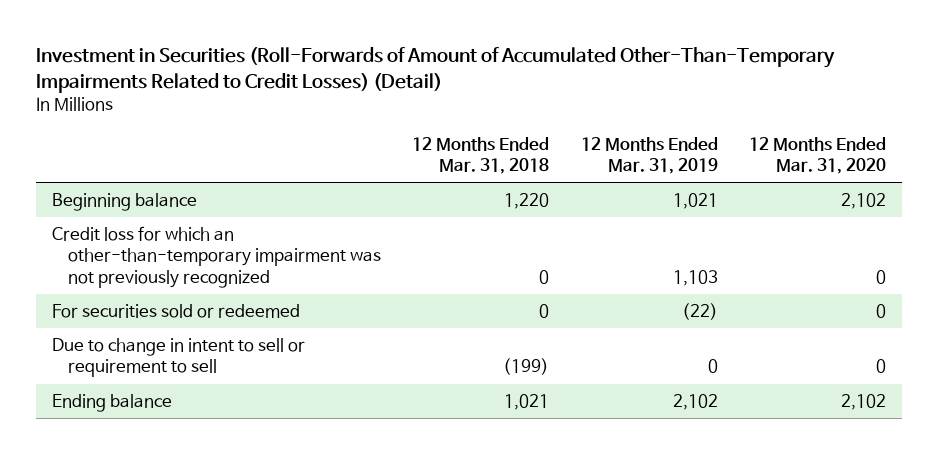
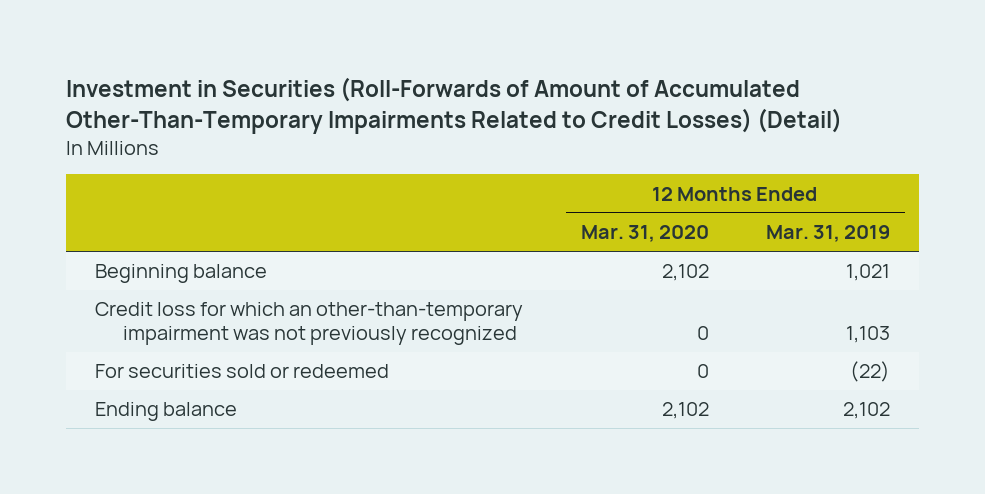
[412,136,550,174] 12 Months Ended Mar. 31, 2018 -> none
[51,338,305,378] Due to change in intent to sell or requirement to sell -> none

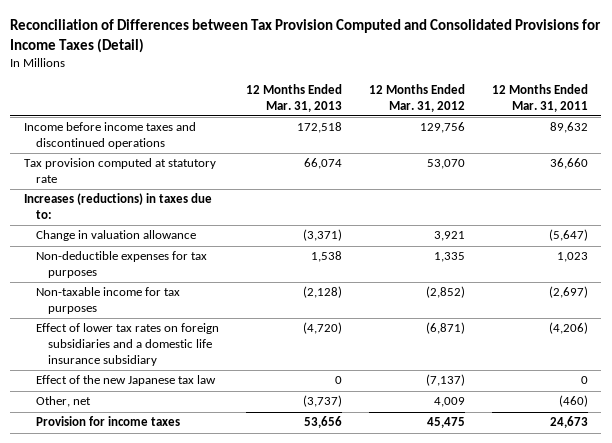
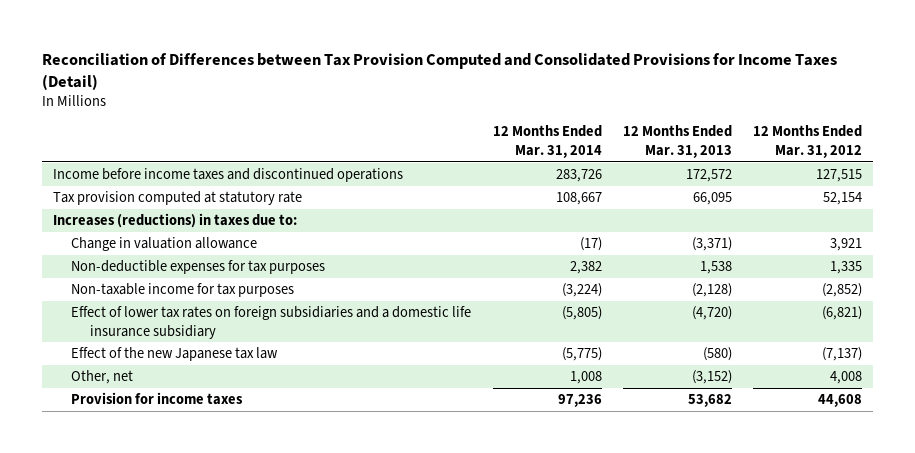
[491,83,588,112] 12 Months Ended Mar. 31, 2011 -> none
none -> [492,125,602,158] 12 Months Ended Mar. 31, 2014
[296,122,342,134] 172,518 -> [685,169,732,183] 172,572
[419,122,465,134] 129,756 -> [815,169,862,183] 127,515
[303,158,342,170] 66,074 -> [692,192,732,206] 66,095
[426,159,465,170] 53,070 -> [822,192,862,206] 52,154
[425,322,465,335] (6,871) -> [821,306,862,321] (6,821)
[334,376,342,385] 0 -> [702,347,732,362] (580)
[302,395,342,408] (3,737) -> [691,370,732,385] (3,152)
[433,397,465,408] 4,009 -> [829,371,862,385] 4,008
[303,416,342,429] 53,656 -> [687,394,732,408] 53,682
[426,417,465,429] 45,475 -> [817,394,862,408] 44,608

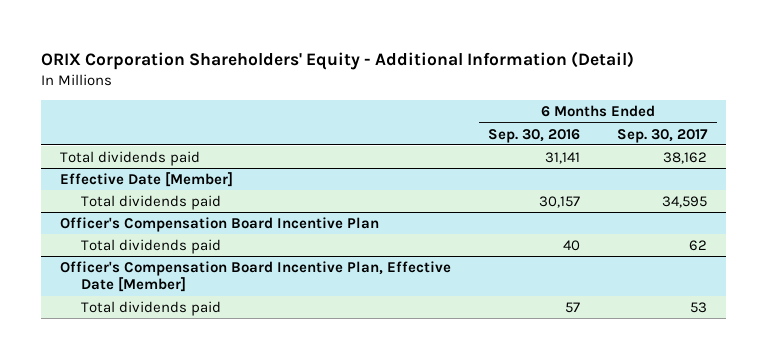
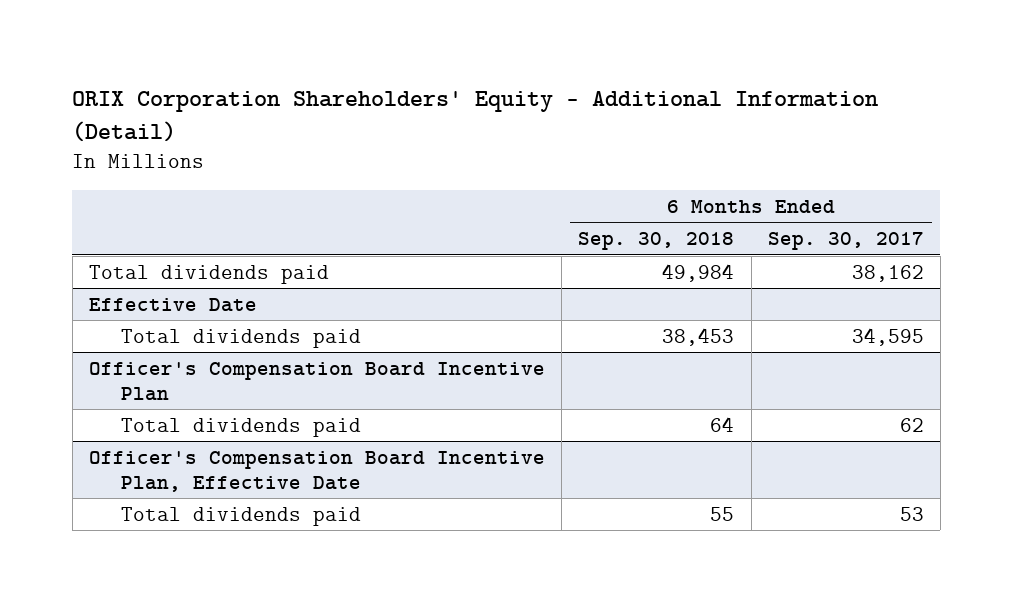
[488,128,581,143] Sep. 30, 2016 -> none
none -> [578,232,735,251] Sep. 30, 2018
[59,171,233,187] Effective Date [Member] -> [88,297,257,312] Effective Date
[59,260,451,293] Officer's Compensation Board Incentive Plan, Effective Date [Member] -> [88,450,545,492] Officer's Compensation Board Incentive Plan, Effective Date

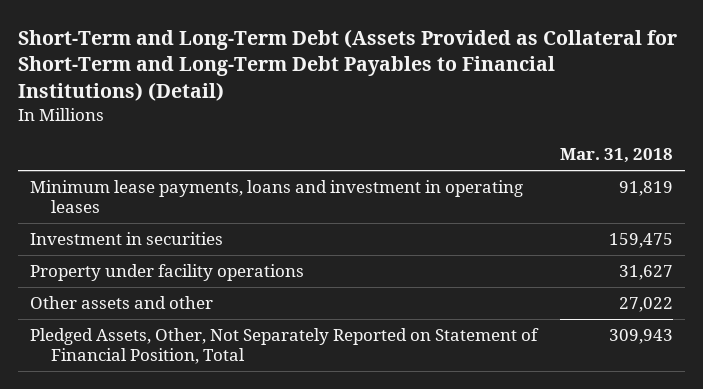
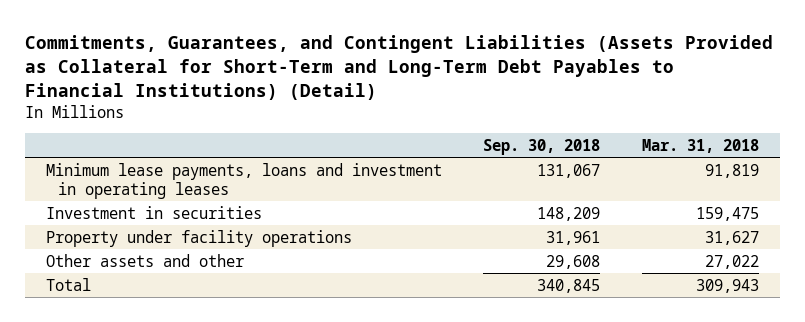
[18,28,678,101] Short-Term and Long-Term Debt (Assets Provided as Collateral for Short-Term and Long-Term Debt Payables to Financial Institutions) (Detail) -> [25,35,774,100] Commitments, Guarantees, and Contingent Liabilities (Assets Provided as Collateral for Short-Term and Long-Term Debt Payables to Financial Institutions) (Detail)
none -> [483,138,601,155] Sep. 30, 2018
[29,328,539,365] Pledged Assets, Other, Not Separately Reported on Statement of Financial Position, Total -> [45,277,91,291] Total

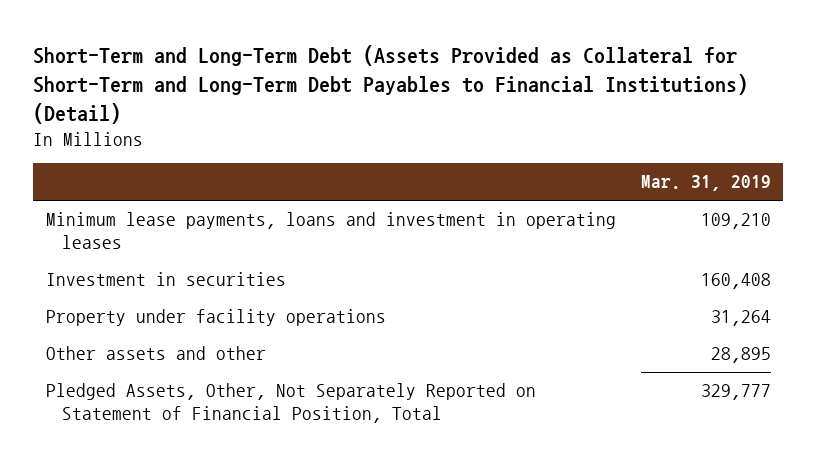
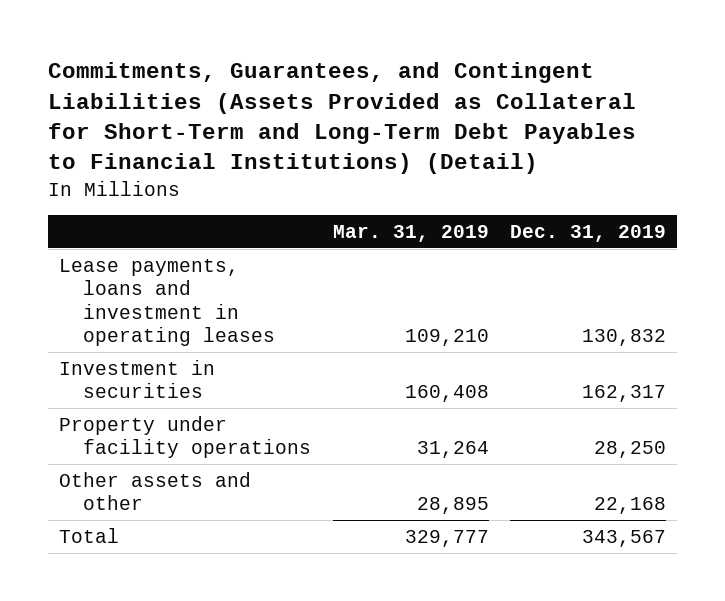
[33,45,749,124] Short-Term and Long-Term Debt (Assets Provided as Collateral for Short-Term and Long-Term Debt Payables to Financial Institutions) (Detail) -> [48,62,637,175] Commitments, Guarantees, and Contingent Liabilities (Assets Provided as Collateral for Short-Term and Long-Term Debt Payables to Financial Institutions) (Detail)
none -> [510,224,667,242] Dec. 31, 2019
[45,212,616,250] Minimum lease payments, loans and investment in operating leases -> [58,258,276,346] Lease payments, loans and investment in operating leases
[45,383,536,424] Pledged Assets, Other, Not Separately Reported on Statement of Financial Position, Total -> [58,527,119,543] Total

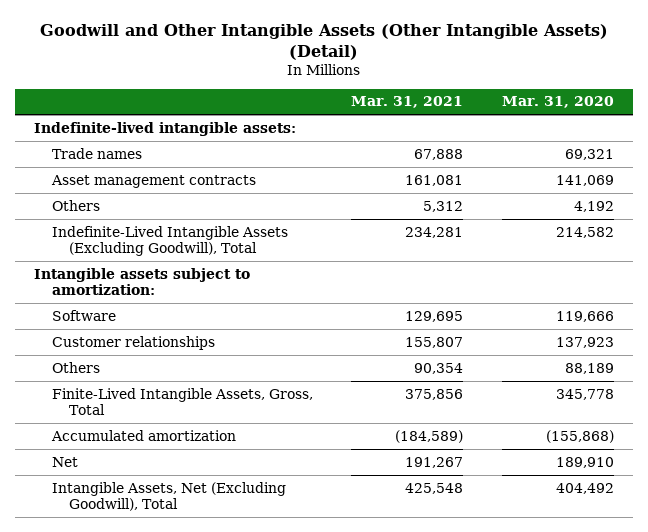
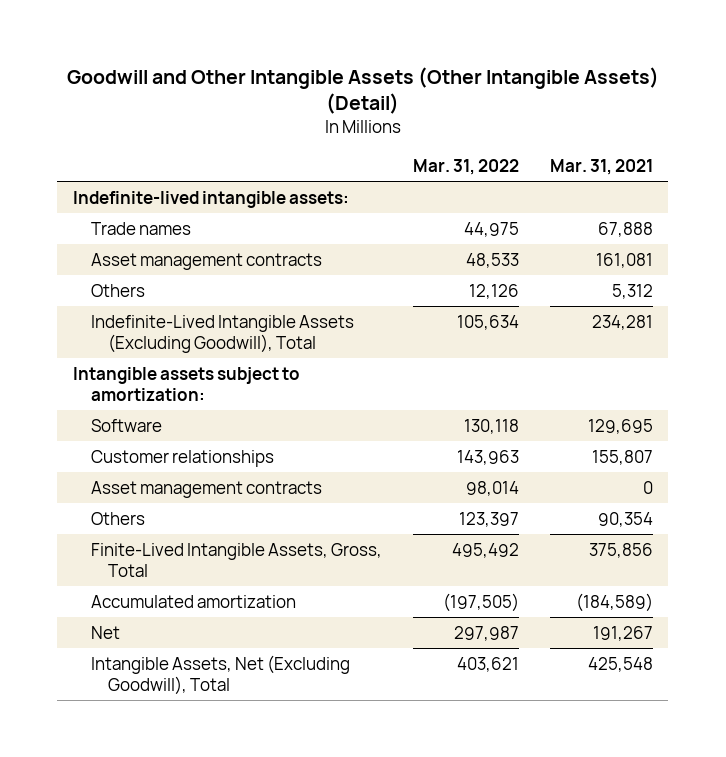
[501,96,614,109] Mar. 31, 2020 -> none
none -> [412,158,519,175] Mar. 31, 2022
none -> [90,480,322,498] Asset management contracts

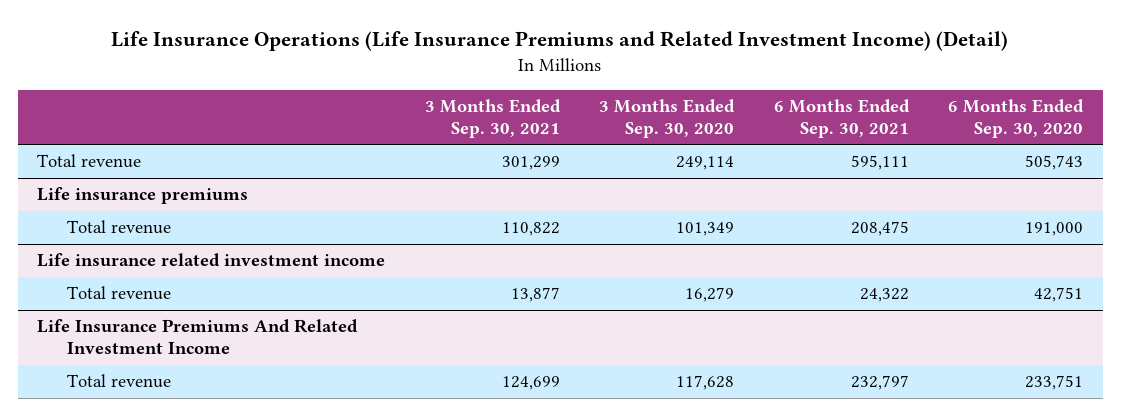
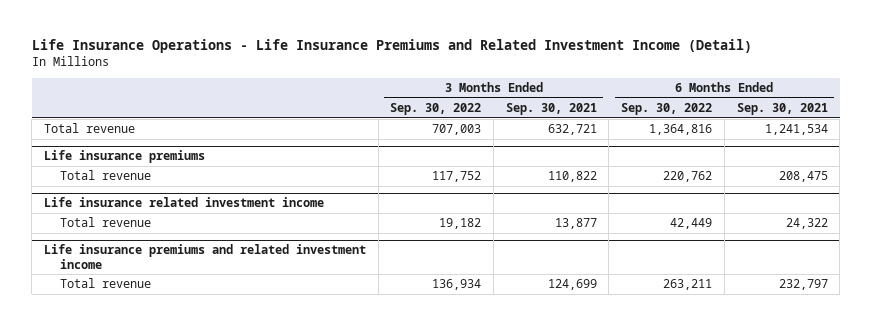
[111,31,1009,52] Life Insurance Operations (Life Insurance Premiums and Related Investment Income) (Detail) -> [31,38,752,53] Life Insurance Operations - Life Insurance Premiums and Related Investment Income (Detail)
[599,99,736,138] 3 Months Ended Sep. 30, 2020 -> none
[948,99,1085,138] 6 Months Ended Sep. 30, 2020 -> none
none -> [390,103,482,116] Sep. 30, 2022
none -> [621,103,713,116] Sep. 30, 2022
[501,156,560,171] 301,299 -> [547,124,597,136] 632,721
[850,155,909,171] 595,111 -> [764,124,828,136] 1,241,534
[37,319,359,355] Life Insurance Premiums And Related Investment Income -> [43,244,366,269] Life insurance premiums and related investment income

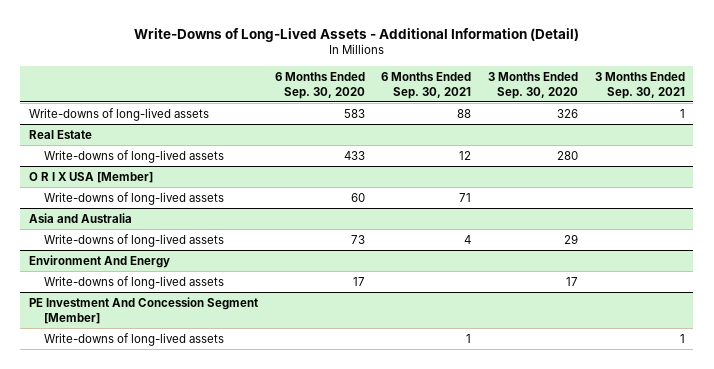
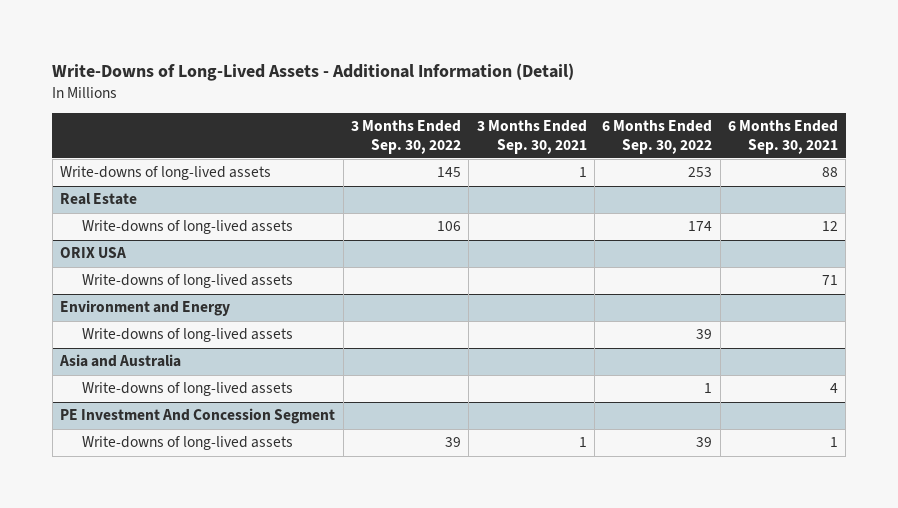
[274,71,365,99] 6 Months Ended Sep. 30, 2020 -> none
[488,71,579,99] 3 Months Ended Sep. 30, 2020 -> none
none -> [350,120,461,154] 3 Months Ended Sep. 30, 2022
none -> [602,120,713,154] 6 Months Ended Sep. 30, 2022
[28,171,153,183] O R I X USA [Member] -> [60,247,127,259] ORIX USA
none -> [60,300,231,317] Environment and Energy
none -> [82,328,294,343] Write-downs of long-lived assets
[28,254,170,268] Environment And Energy -> none
[44,275,225,289] Write-downs of long-lived assets -> none
[28,296,258,324] PE Investment And Concession Segment [Member] -> [60,408,336,425] PE Investment And Concession Segment

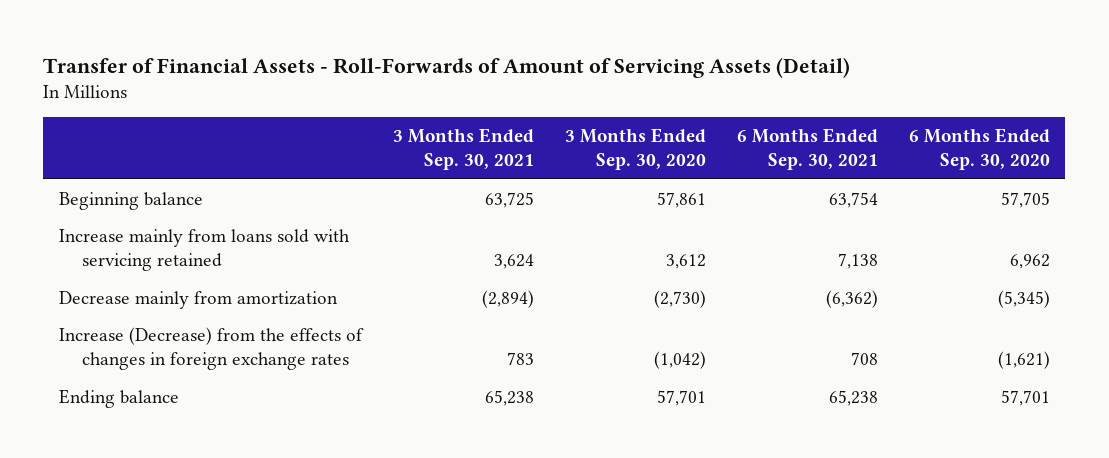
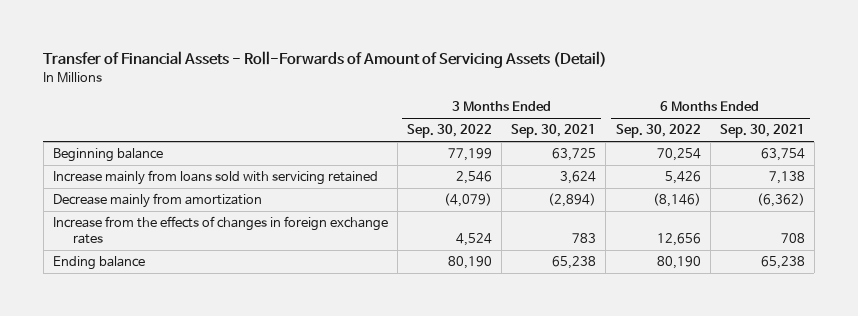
[564,127,706,170] 3 Months Ended Sep. 30, 2020 -> none
[908,127,1050,170] 6 Months Ended Sep. 30, 2020 -> none
none -> [407,124,493,139] Sep. 30, 2022
none -> [615,124,701,139] Sep. 30, 2022
[58,326,364,371] Increase (Decrease) from the effects of changes in foreign exchange rates -> [52,216,388,244] Increase from the effects of changes in foreign exchange rates

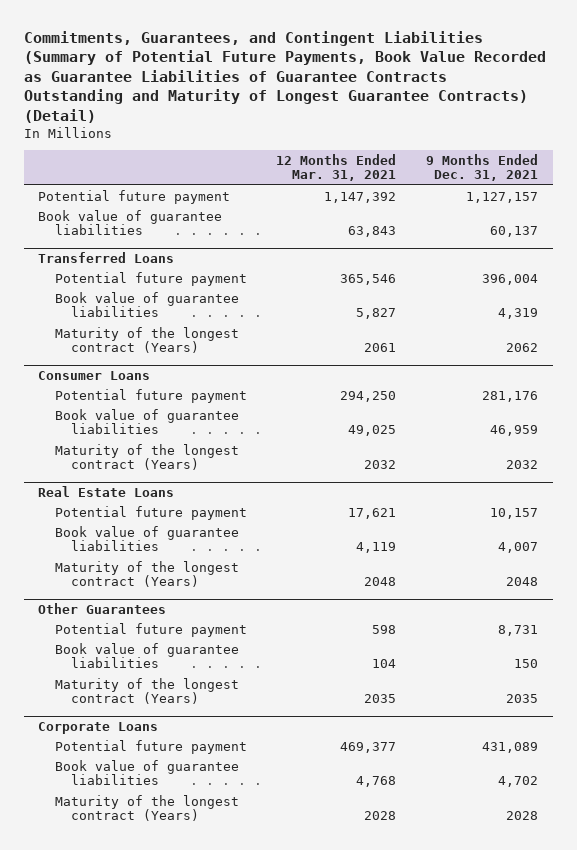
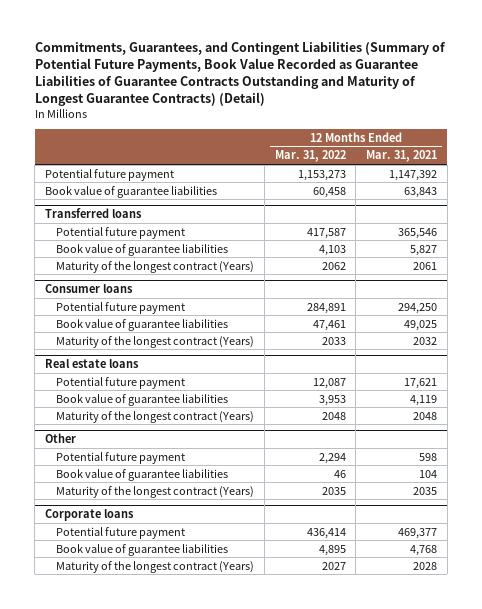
[426,153,539,182] 9 Months Ended Dec. 31, 2021 -> none
none -> [274,150,346,163] Mar. 31, 2022
[38,251,175,263] Transferred Loans -> [45,208,143,219] Transferred loans
[38,370,151,380] Consumer Loans -> [45,284,134,294] Consumer loans
[38,485,175,497] Real Estate Loans -> [45,359,140,369] Real estate loans
[38,602,167,614] Other Guarantees -> [45,433,77,444] Other
[38,721,159,734] Corporate Loans -> [45,509,135,522] Corporate loans

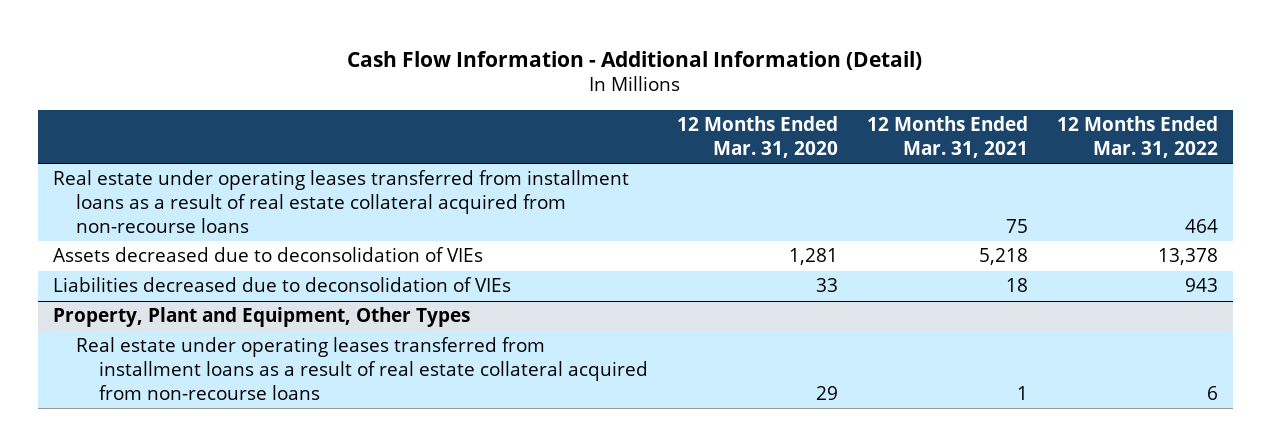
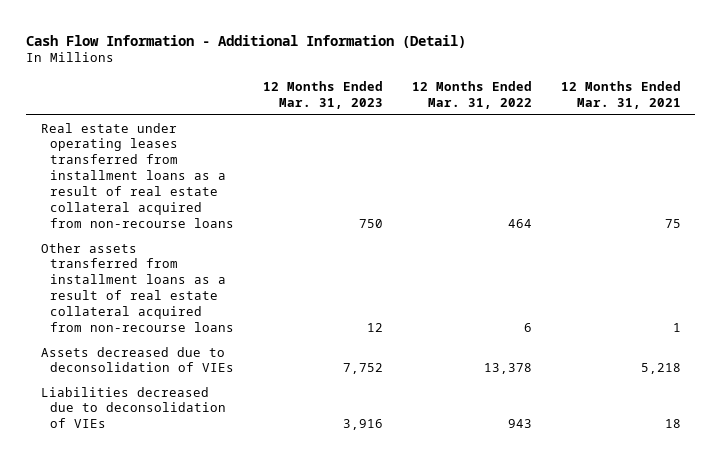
[676,116,838,158] 12 Months Ended Mar. 31, 2020 -> none
none -> [262,81,383,109] 12 Months Ended Mar. 31, 2023
none -> [40,242,234,333] Other assets transferred from installment loans as a result of real estate collateral acquired from non-recourse loans
[52,307,470,328] Property, Plant and Equipment, Other Types -> none
[75,337,648,401] Real estate under operating leases transferred from installment loans as a result of real estate collateral acquired from non-recourse loans -> none

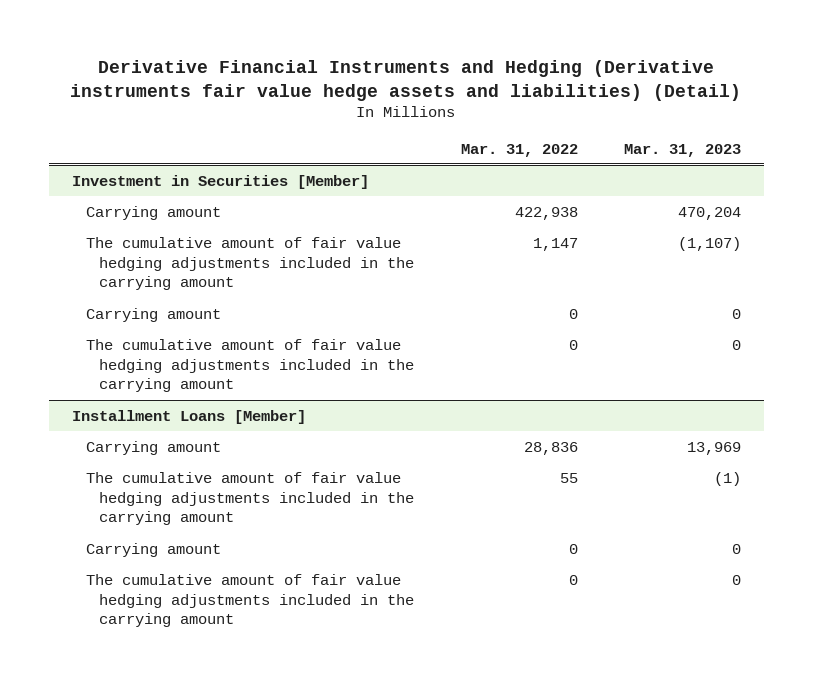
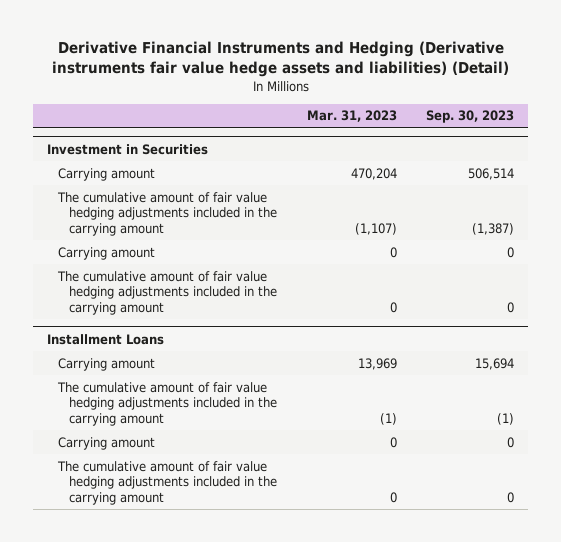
[460,143,578,157] Mar. 31, 2022 -> none
none -> [425,110,514,124] Sep. 30, 2023
[71,174,369,189] Investment in Securities [Member] -> [47,143,209,155] Investment in Securities
[71,409,306,424] Installment Loans [Member] -> [47,333,165,345] Installment Loans

